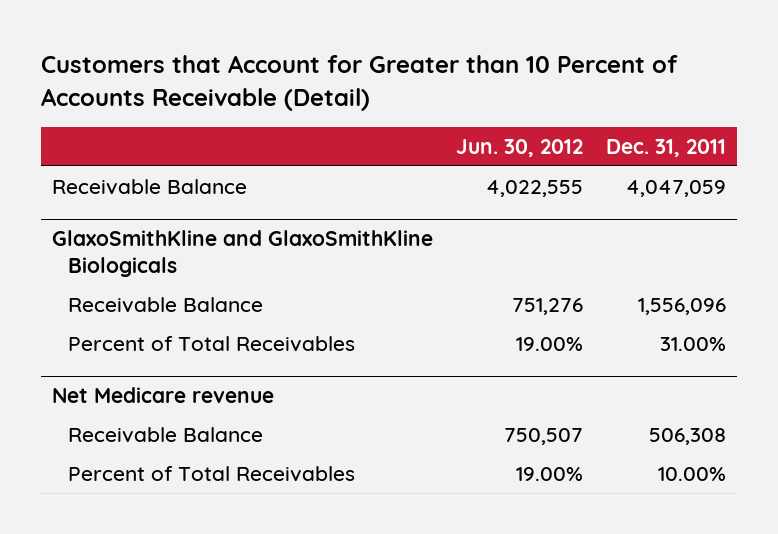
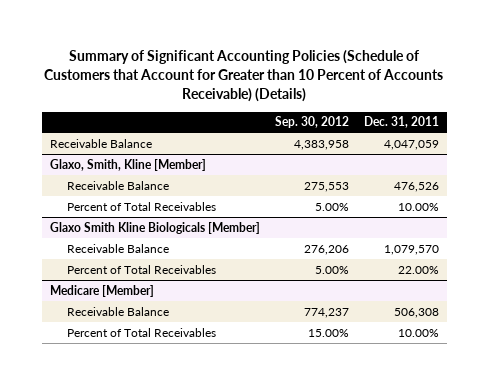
[40,55,678,111] Customers that Account for Greater than 10 Percent of Accounts Receivable (Detail) -> [44,50,444,103] Summary of Significant Accounting Policies (Schedule of Customers that Account for Greater than 10 Percent of Accounts Receivable) (Details)
[455,138,583,157] Jun. 30, 2012 -> none
none -> [274,116,349,129] Sep. 30, 2012
[52,230,434,278] GlaxoSmithKline and GlaxoSmithKline Biologicals -> none
[52,387,275,404] Net Medicare revenue -> none
none -> [49,158,206,171] Glaxo, Smith, Kline [Member]
[637,297,726,315] 1,556,096 -> [394,181,440,192] 476,526
[659,336,726,351] 31.00% -> [398,202,440,211] 10.00%
none -> [49,221,260,234] Glaxo Smith Kline Biologicals [Member]
none -> [67,243,170,253] Receivable Balance
none -> [67,264,217,274] Percent of Total Receivables
none -> [49,284,154,297] Medicare [Member]

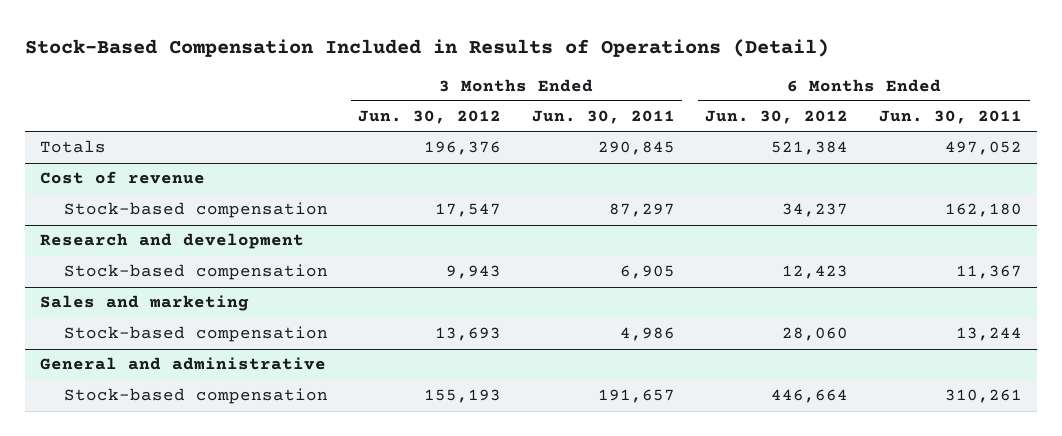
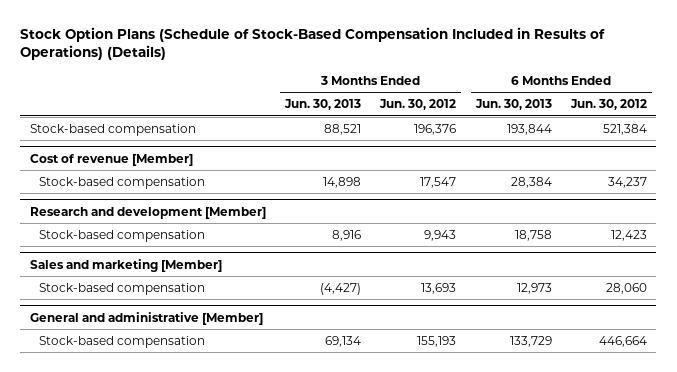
[25,38,830,57] Stock-Based Compensation Included in Results of Operations (Detail) -> [20,26,606,61] Stock Option Plans (Schedule of Stock-Based Compensation Included in Results of Operations) (Details)
[531,110,675,125] Jun. 30, 2011 -> none
[878,110,1022,125] Jun. 30, 2011 -> none
none -> [284,99,362,111] Jun. 30, 2013
none -> [474,99,552,111] Jun. 30, 2013
[40,140,107,154] Totals -> [29,123,196,136] Stock-based compensation
[40,171,206,185] Cost of revenue -> [29,153,193,166] Cost of revenue [Member]
[40,233,305,250] Research and development -> [29,206,266,219] Research and development [Member]
[40,295,250,312] Sales and marketing -> [29,258,222,272] Sales and marketing [Member]
[40,357,327,371] General and administrative -> [29,311,263,325] General and administrative [Member]

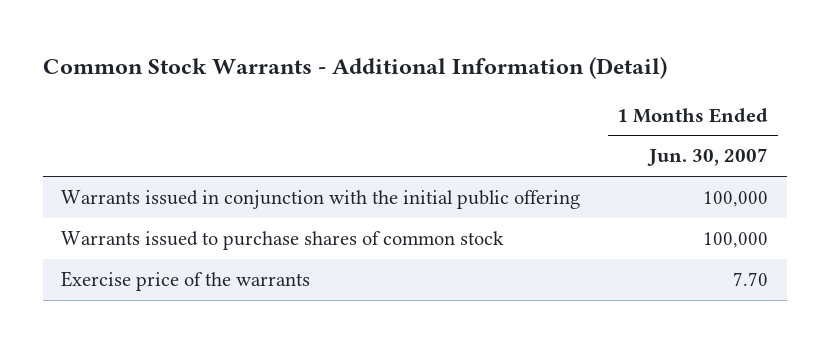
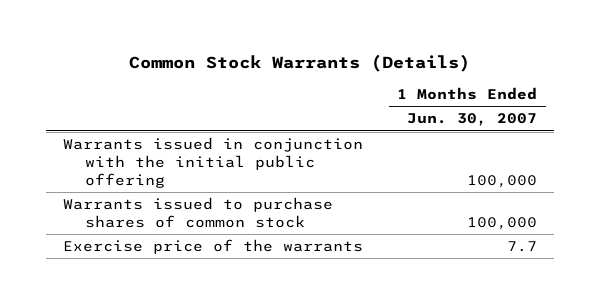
[42,57,667,80] Common Stock Warrants - Additional Information (Detail) -> [129,53,471,72] Common Stock Warrants (Details)
[733,272,769,287] 7.70 -> [507,241,538,253] 7.7

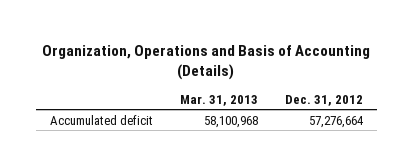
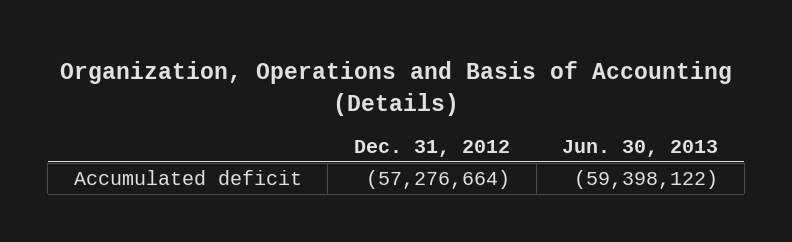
[179,94,258,106] Mar. 31, 2013 -> none
none -> [562,140,719,158] Jun. 30, 2013
[309,115,365,128] 57,276,664 -> [365,170,510,190] (57,276,664)

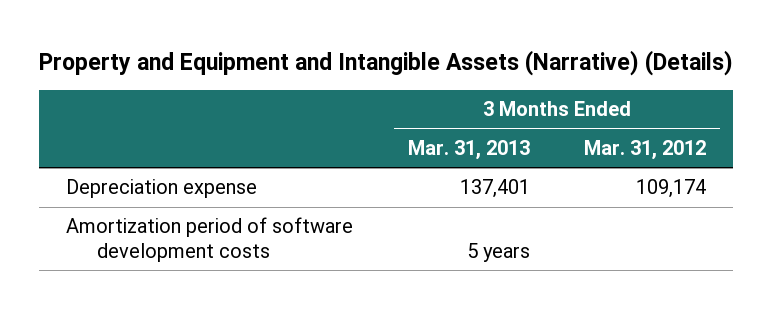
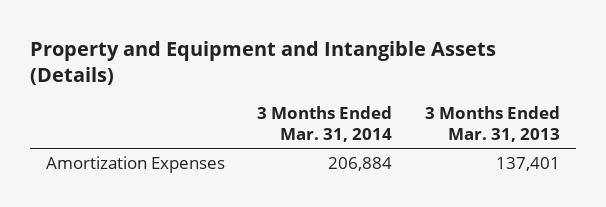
[39,50,734,77] Property and Equipment and Intangible Assets (Narrative) (Details) -> [29,40,496,86] Property and Equipment and Intangible Assets (Details)
[584,139,707,160] Mar. 31, 2012 -> none
none -> [257,106,393,142] 3 Months Ended Mar. 31, 2014
[66,217,354,263] Amortization period of software development costs -> none
[66,179,258,199] Depreciation expense -> [45,156,225,174] Amortization Expenses

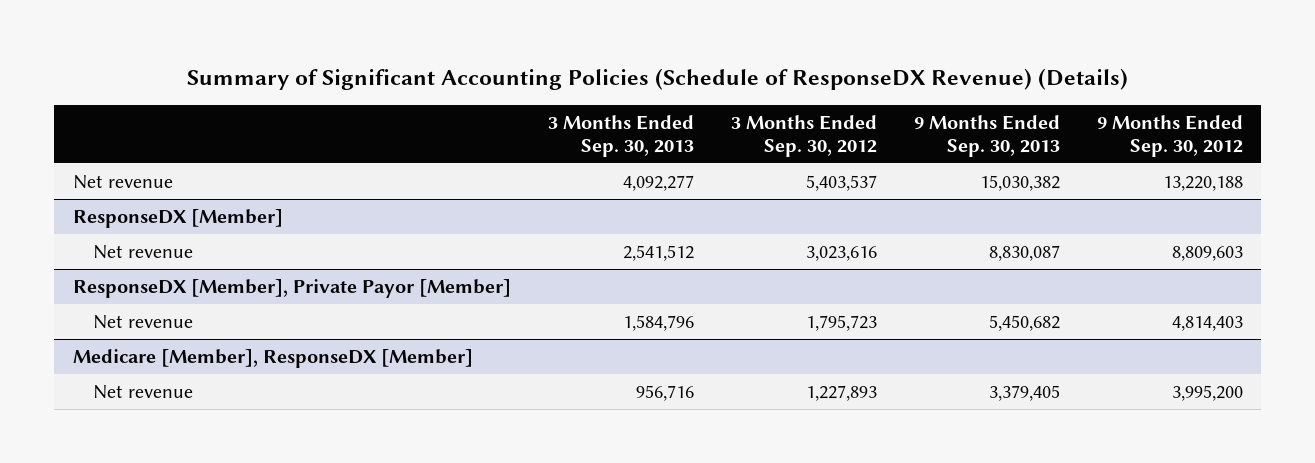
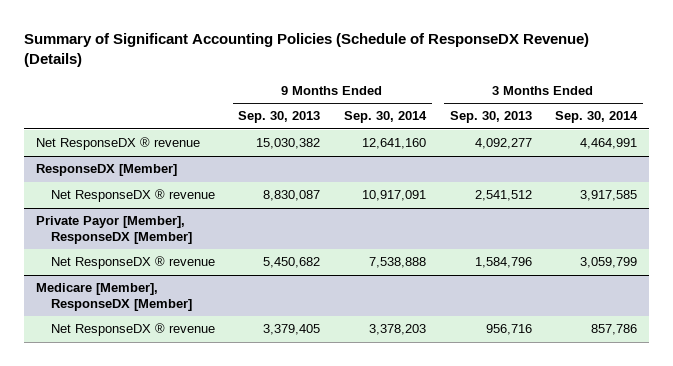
[730,114,877,158] 3 Months Ended Sep. 30, 2012 -> none
[1096,114,1243,158] 9 Months Ended Sep. 30, 2012 -> none
none -> [343,111,427,124] Sep. 30, 2014
none -> [555,111,639,124] Sep. 30, 2014
[72,174,173,189] Net revenue -> [35,137,200,151] Net ResponseDX ® revenue
[92,244,193,259] Net revenue -> [50,189,215,203] Net ResponseDX ® revenue
[72,278,511,298] ResponseDX [Member], Private Payor [Member] -> [35,216,192,245] Private Payor [Member], ResponseDX [Member]
[92,314,193,329] Net revenue -> [50,256,215,270] Net ResponseDX ® revenue
[92,384,193,399] Net revenue -> [50,323,215,337] Net ResponseDX ® revenue

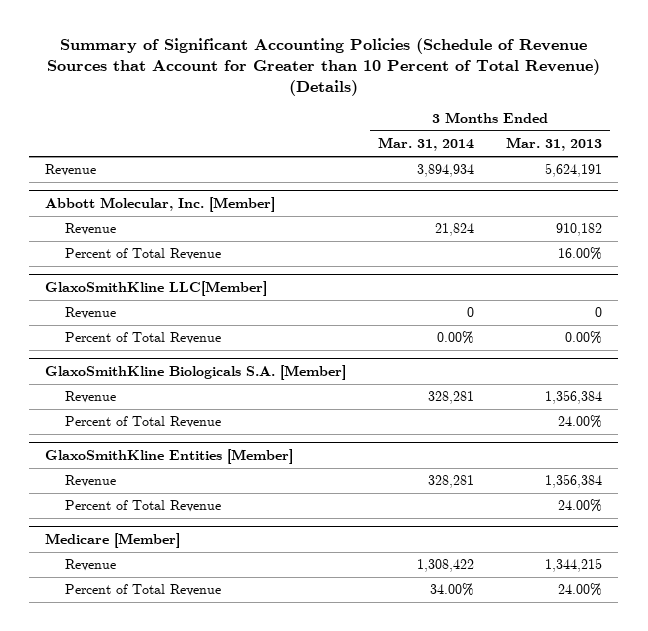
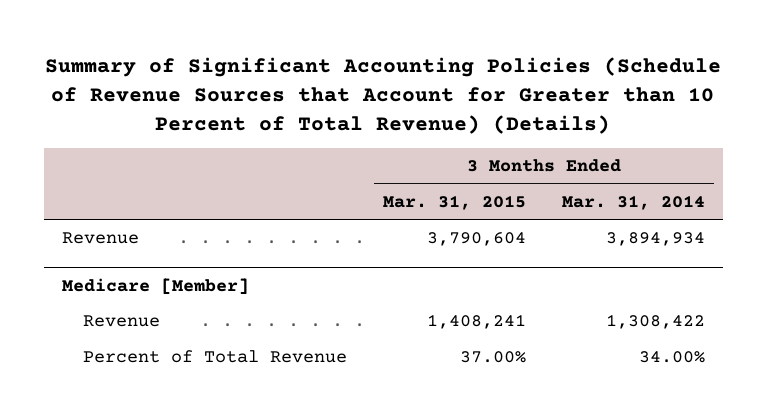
[506,137,603,152] Mar. 31, 2013 -> none
none -> [382,195,526,211] Mar. 31, 2015
[45,196,276,212] Abbott Molecular, Inc. [Member] -> none
[64,223,116,236] Revenue -> none
[64,248,221,261] Percent of Total Revenue -> none
[45,280,268,296] GlaxoSmithKline LLC[Member] -> none
[64,307,116,320] Revenue -> none
[64,332,221,345] Percent of Total Revenue -> none
[45,364,347,380] GlaxoSmithKline Biologicals S.A. [Member] -> none
[64,391,116,404] Revenue -> none
[64,416,221,429] Percent of Total Revenue -> none
[45,448,294,464] GlaxoSmithKline Entities [Member] -> none
[64,475,116,488] Revenue -> none
[64,500,221,513] Percent of Total Revenue -> none

